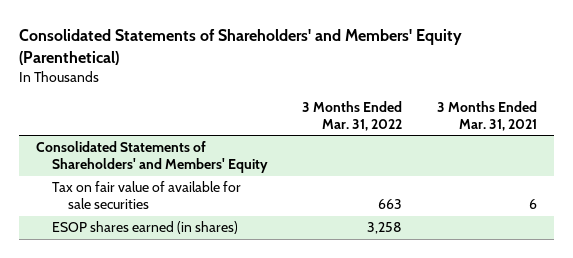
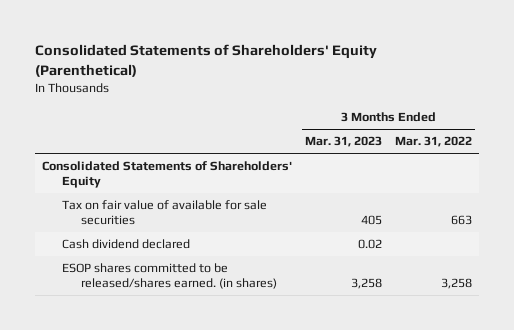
[18,28,462,65] Consolidated Statements of Shareholders' and Members' Equity (Parenthetical) -> [35,44,378,77] Consolidated Statements of Shareholders' Equity (Parenthetical)
[437,101,538,131] 3 Months Ended Mar. 31, 2021 -> none
none -> [305,136,383,148] Mar. 31, 2023
[36,141,268,174] Consolidated Statements of Shareholders' and Members' Equity -> [41,161,292,189] Consolidated Statements of Shareholders' Equity
none -> [61,239,190,250] Cash dividend declared
[51,221,238,235] ESOP shares earned (in shares) -> [61,263,278,290] ESOP shares committed to be released/shares earned. (in shares)

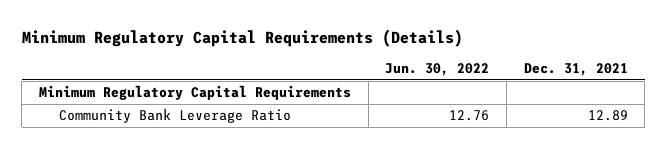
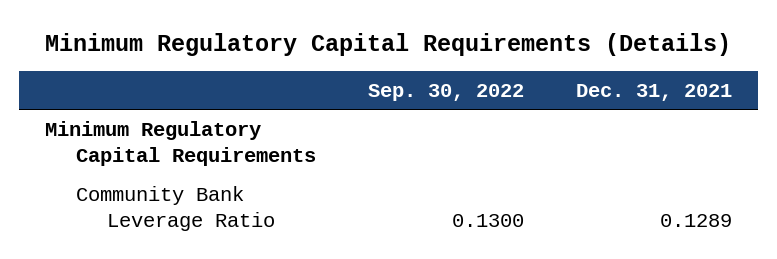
[385,63,490,77] Jun. 30, 2022 -> none
none -> [367,83,524,101] Sep. 30, 2022
[587,110,628,122] 12.89 -> [659,214,732,228] 0.1289

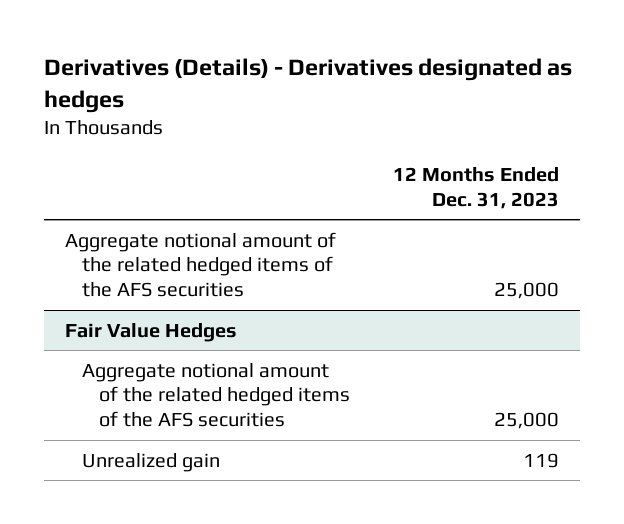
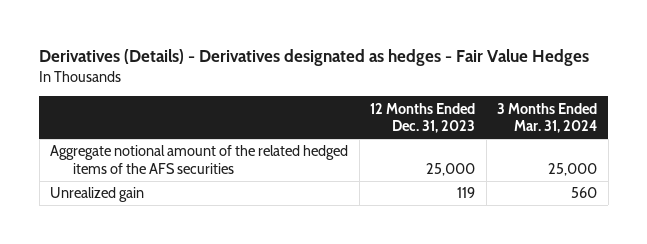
[43,58,572,113] Derivatives (Details) - Derivatives designated as hedges -> [39,48,590,66] Derivatives (Details) - Derivatives designated as hedges - Fair Value Hedges
none -> [497,102,598,134] 3 Months Ended Mar. 31, 2024
[65,322,238,342] Fair Value Hedges -> none
[82,362,351,428] Aggregate notional amount of the related hedged items of the AFS securities -> none

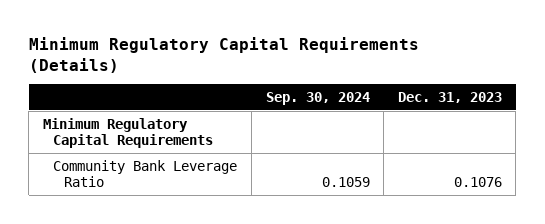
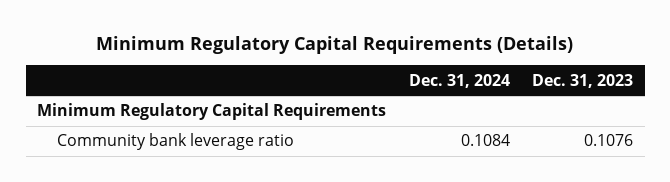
[265,91,370,105] Sep. 30, 2024 -> none
none -> [408,73,510,88] Dec. 31, 2024
[53,159,238,187] Community Bank Leverage Ratio -> [57,133,295,151] Community bank leverage ratio

